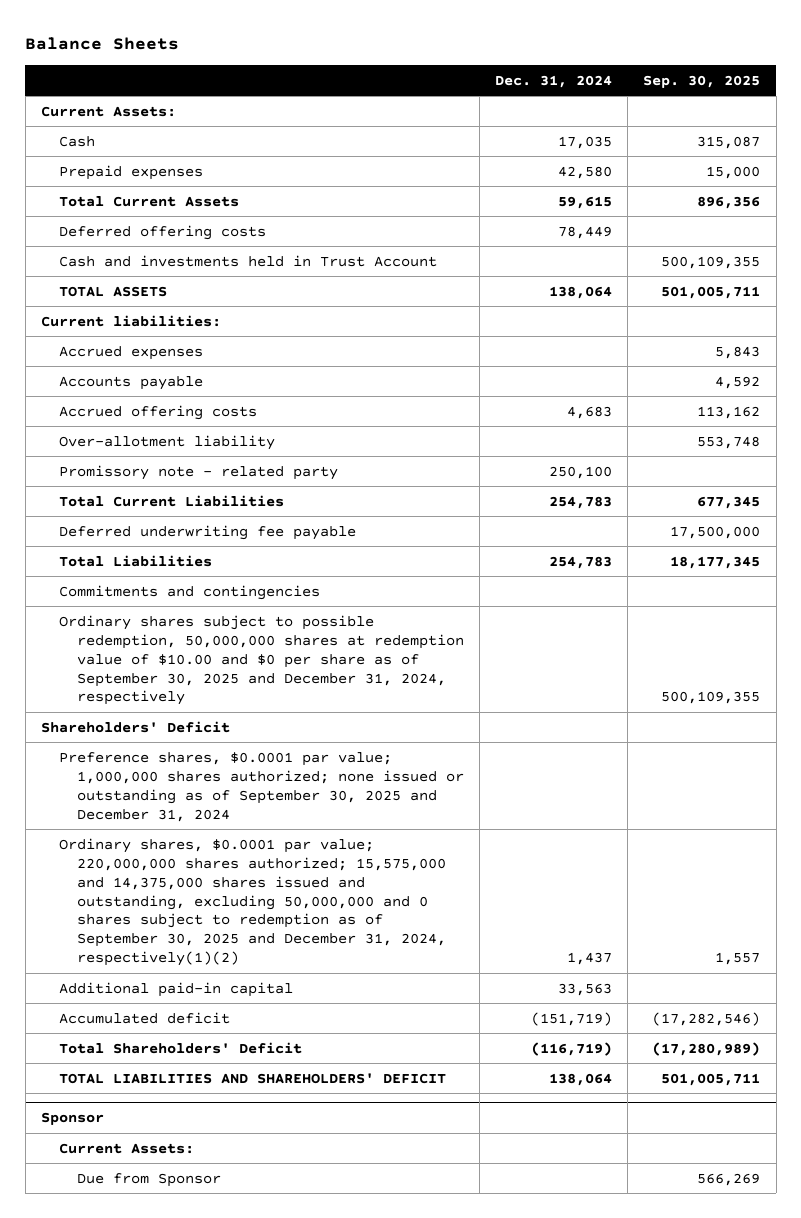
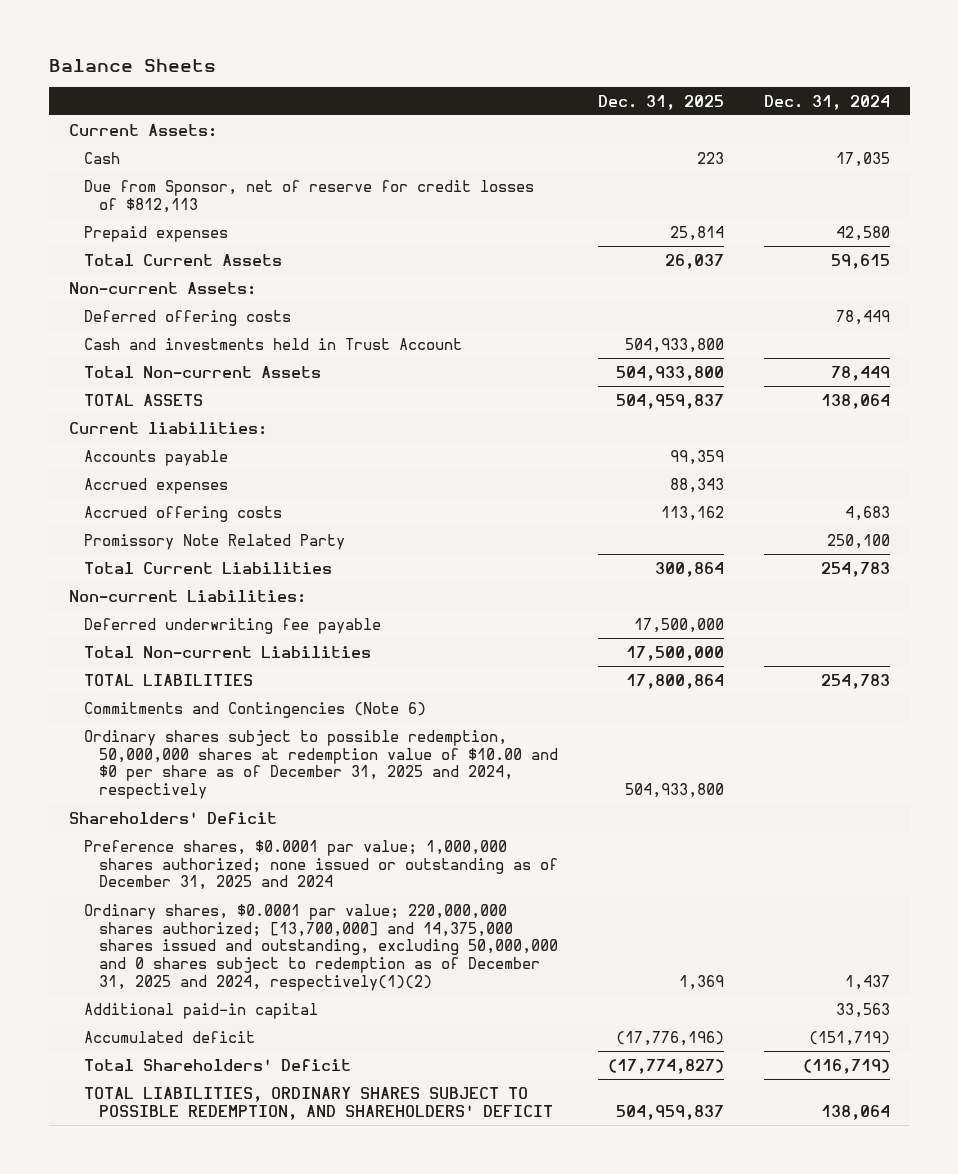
[643,74,761,88] Sep. 30, 2025 -> none
none -> [597,94,724,110] Dec. 31, 2025
none -> [83,179,534,213] Due from Sponsor, net of reserve for credit losses of $812,113
none -> [68,281,256,295] Non-current Assets:
none -> [83,365,321,378] Total Non-current Assets
[58,345,203,360] Accrued expenses -> [83,477,228,494] Accrued expenses
[58,434,275,450] Over-allotment liability -> none
[58,464,338,480] Promissory note - related party -> [83,533,345,550] Promissory Note Related Party
none -> [68,589,306,603] Non-current Liabilities:
none -> [83,645,371,658] Total Non-current Liabilities
[58,554,212,567] Total Liabilities -> [83,673,253,686] TOTAL LIABILITIES
[58,584,320,600] Commitments and contingencies -> [83,701,426,718] Commitments and Contingencies (Note 6)
[58,614,464,706] Ordinary shares subject to possible redemption, 50,000,000 shares at redemption value of $10.00 and $0 per share as of September 30, 2025 and December 31, 2024, respectively -> [83,729,558,800] Ordinary shares subject to possible redemption, 50,000,000 shares at redemption value of $10.00 and $0 per share as of December 31, 2025 and 2024, respectively
[58,751,464,822] Preference shares, $0.0001 par value; 1,000,000 shares authorized; none issued or outstanding as of September 30, 2025 and December 31, 2024 -> [83,839,558,891] Preference shares, $0.0001 par value; 1,000,000 shares authorized; none issued or outstanding as of December 31, 2025 and 2024
[58,837,446,967] Ordinary shares, $0.0001 par value; 220,000,000 shares authorized; 15,575,000 and 14,375,000 shares issued and outstanding, excluding 50,000,000 and 0 shares subject to redemption as of September 30, 2025 and December 31, 2024, respectively(1)(2) -> [83,903,558,992] Ordinary shares, $0.0001 par value; 220,000,000 shares authorized; [13,700,000] and 14,375,000 shares issued and outstanding, excluding 50,000,000 and 0 shares subject to redemption as of December 31, 2025 and 2024, respectively(1)(2)
[40,1112,104,1126] Sponsor -> none
[58,1142,194,1154] Current Assets: -> none
[76,1172,221,1187] Due from Sponsor -> none
[58,1072,446,1084] TOTAL LIABILITIES AND SHAREHOLDERS' DEFICIT -> [83,1086,553,1120] TOTAL LIABILITIES, ORDINARY SHARES SUBJECT TO POSSIBLE REDEMPTION, AND SHAREHOLDERS' DEFICIT

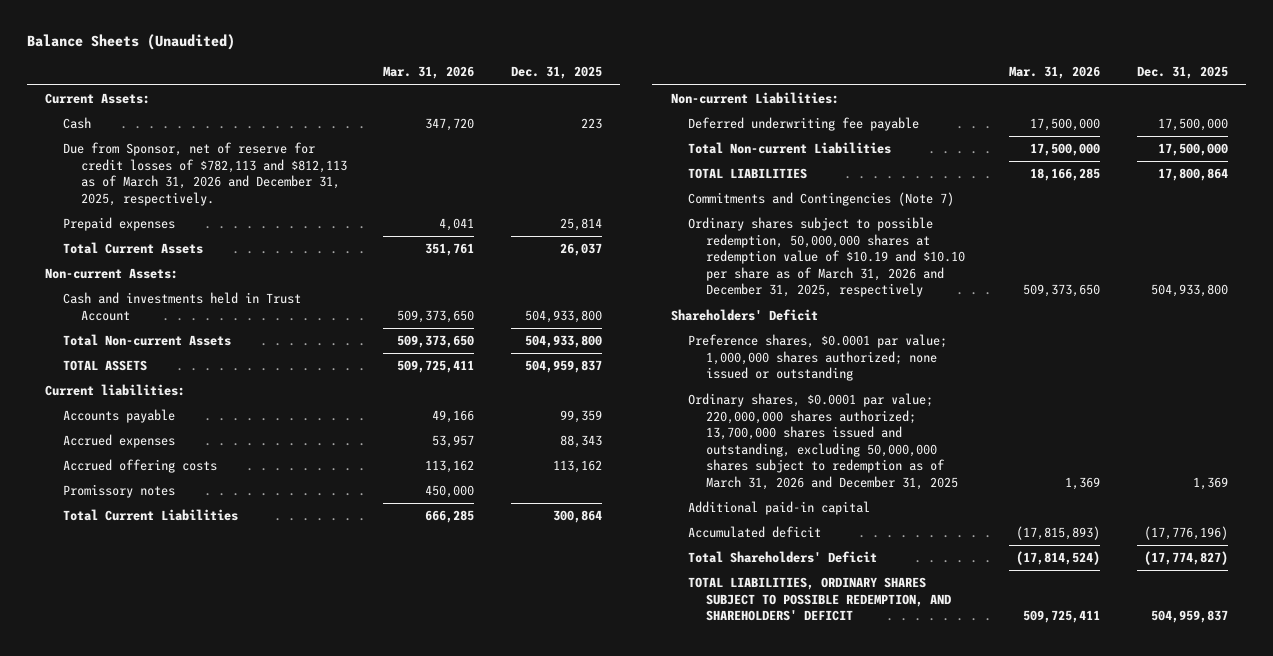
[48,58,216,72] Balance Sheets -> [26,34,235,51] Balance Sheets (Unaudited)
[763,94,890,110] Dec. 31, 2024 -> none
none -> [383,66,475,80] Mar. 31, 2026
[83,179,534,213] Due from Sponsor, net of reserve for credit losses of $812,113 -> [62,142,347,206] Due from Sponsor, net of reserve for credit losses of $782,113 and $812,113 as of March 31, 2026 and December 31, 2025, respectively.
[83,309,291,326] Deferred offering costs -> none
[83,533,345,550] Promissory Note Related Party -> none
none -> [62,484,175,499] Promissory notes
[83,701,426,718] Commitments and Contingencies (Note 6) -> [688,192,955,207] Commitments and Contingencies (Note 7)
[83,729,558,800] Ordinary shares subject to possible redemption, 50,000,000 shares at redemption value of $10.00 and $0 per share as of December 31, 2025 and 2024, respectively -> [688,217,966,298] Ordinary shares subject to possible redemption, 50,000,000 shares at redemption value of $10.19 and $10.10 per share as of March 31, 2026 and December 31, 2025, respectively
[83,839,558,891] Preference shares, $0.0001 par value; 1,000,000 shares authorized; none issued or outstanding as of December 31, 2025 and 2024 -> [688,334,948,382] Preference shares, $0.0001 par value; 1,000,000 shares authorized; none issued or outstanding
[83,903,558,992] Ordinary shares, $0.0001 par value; 220,000,000 shares authorized; [13,700,000] and 14,375,000 shares issued and outstanding, excluding 50,000,000 and 0 shares subject to redemption as of December 31, 2025 and 2024, respectively(1)(2) -> [688,393,959,491] Ordinary shares, $0.0001 par value; 220,000,000 shares authorized; 13,700,000 shares issued and outstanding, excluding 50,000,000 shares subject to redemption as of March 31, 2026 and December 31, 2025

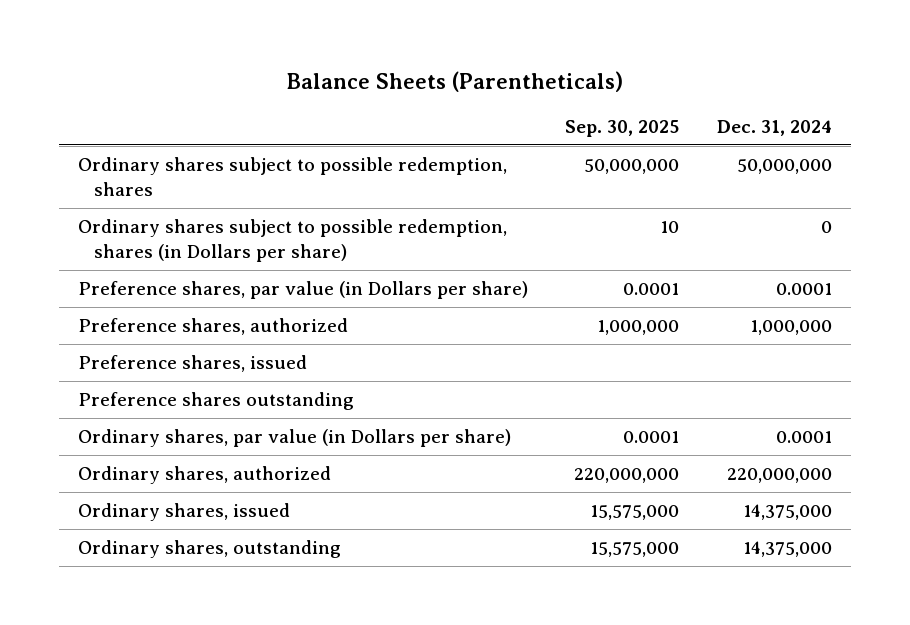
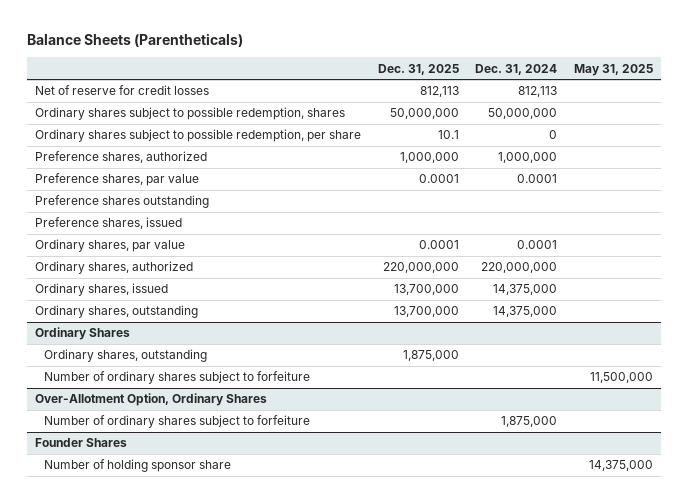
[565,120,680,138] Sep. 30, 2025 -> none
none -> [377,63,459,75] Dec. 31, 2025
none -> [573,63,653,76] May 31, 2025
none -> [35,85,210,96] Net of reserve for credit losses
[77,281,528,300] Preference shares, par value (in Dollars per share) -> none
[77,219,507,262] Ordinary shares subject to possible redemption, shares (in Dollars per share) -> [35,129,362,143] Ordinary shares subject to possible redemption, per share
none -> [35,173,200,187] Preference shares, par value
[77,355,307,373] Preference shares, issued -> [35,217,183,230] Preference shares, issued
[77,429,511,448] Ordinary shares, par value (in Dollars per share) -> [35,239,186,253] Ordinary shares, par value
none -> [35,327,131,341] Ordinary Shares
none -> [44,349,208,363] Ordinary shares, outstanding
none -> [44,371,311,385] Number of ordinary shares subject to forfeiture
none -> [35,393,268,407] Over-Allotment Option, Ordinary Shares
none -> [44,415,311,429] Number of ordinary shares subject to forfeiture
none -> [35,438,128,448] Founder Shares
none -> [44,459,232,473] Number of holding sponsor share

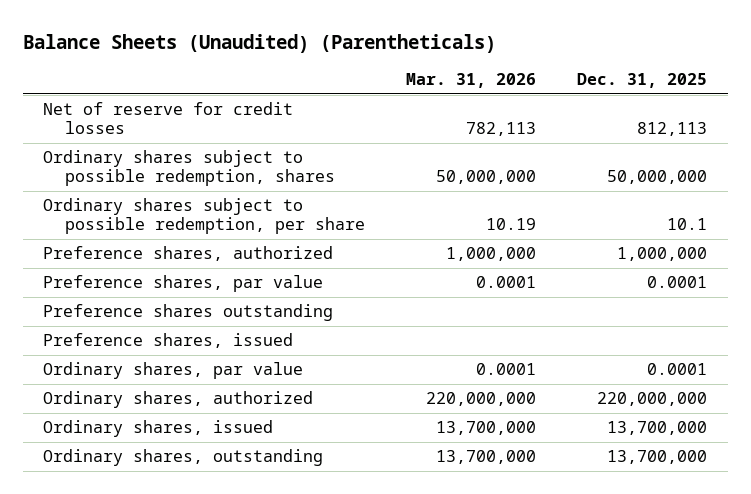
[26,33,243,48] Balance Sheets (Parentheticals) -> [22,33,496,53] Balance Sheets (Unaudited) (Parentheticals)
[475,63,558,75] Dec. 31, 2024 -> none
[573,63,653,76] May 31, 2025 -> none
none -> [406,73,537,89] Mar. 31, 2026
[35,327,131,341] Ordinary Shares -> none
[44,349,208,363] Ordinary shares, outstanding -> none
[44,371,311,385] Number of ordinary shares subject to forfeiture -> none
[35,393,268,407] Over-Allotment Option, Ordinary Shares -> none
[44,415,311,429] Number of ordinary shares subject to forfeiture -> none
[35,438,128,448] Founder Shares -> none
[44,459,232,473] Number of holding sponsor share -> none

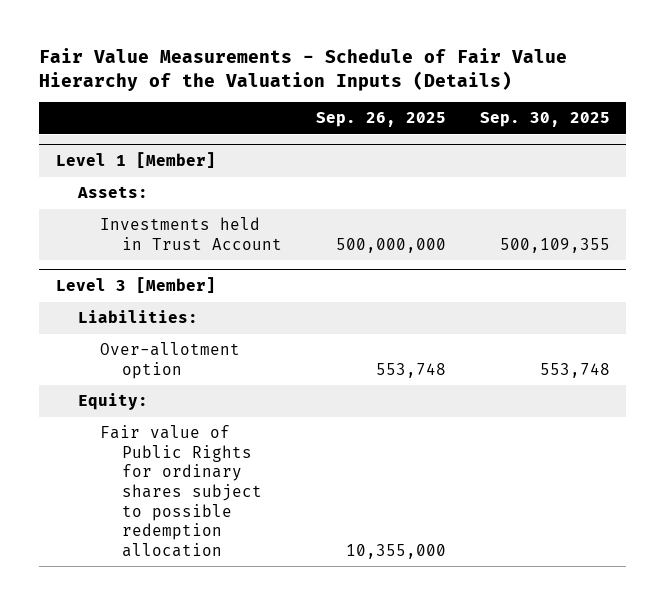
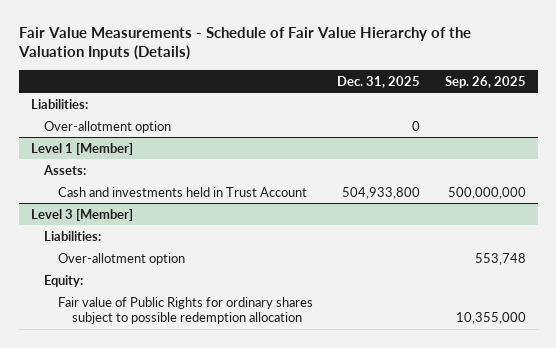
[479,112,610,128] Sep. 30, 2025 -> none
none -> [337,75,421,88] Dec. 31, 2025
none -> [30,98,88,109] Liabilities:
none -> [44,120,172,133] Over-allotment option
[100,217,283,250] Investments held in Trust Account -> [58,186,308,197] Cash and investments held in Trust Account

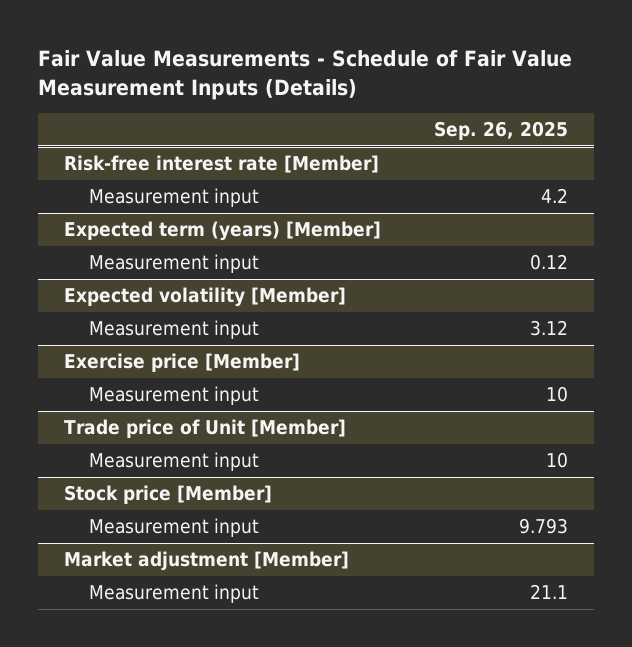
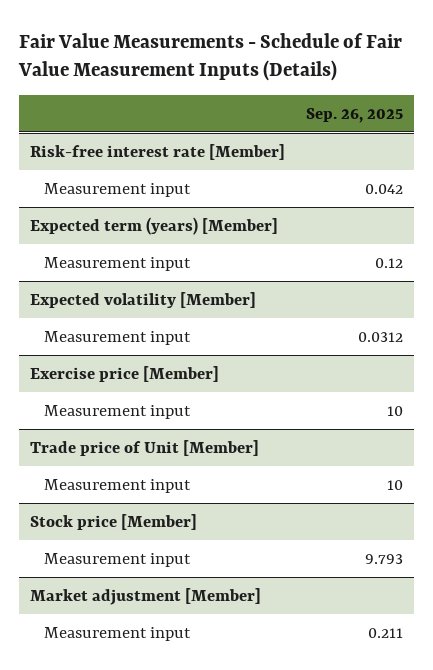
[540,188,568,204] 4.2 -> [365,183,404,194] 0.042
[529,320,568,337] 3.12 -> [358,331,404,342] 0.0312
[529,584,568,600] 21.1 -> [368,627,404,638] 0.211

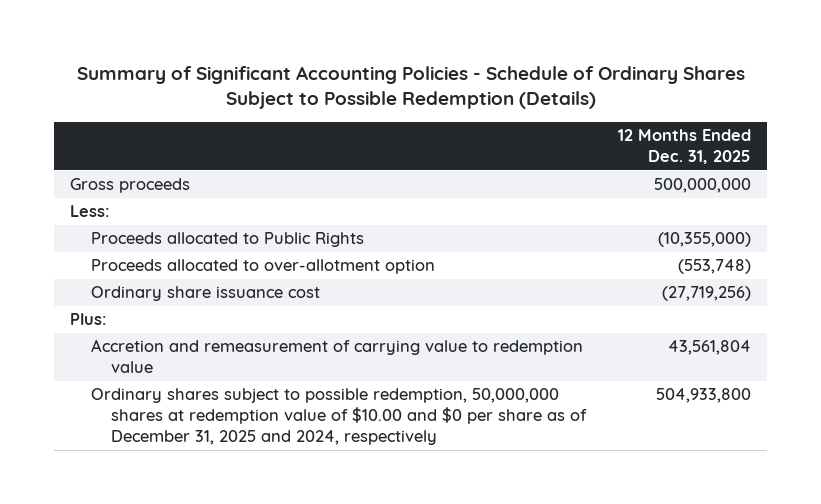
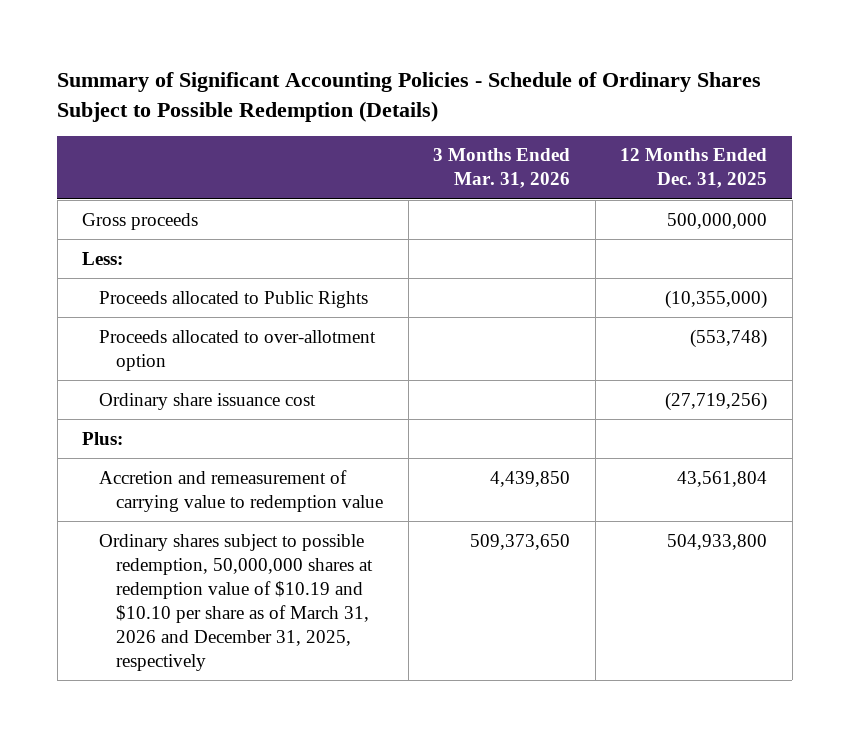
none -> [433,148,571,189] 3 Months Ended Mar. 31, 2026
[90,388,587,446] Ordinary shares subject to possible redemption, 50,000,000 shares at redemption value of $10.00 and $0 per share as of December 31, 2025 and 2024, respectively -> [99,533,374,671] Ordinary shares subject to possible redemption, 50,000,000 shares at redemption value of $10.19 and $10.10 per share as of March 31, 2026 and December 31, 2025, respectively

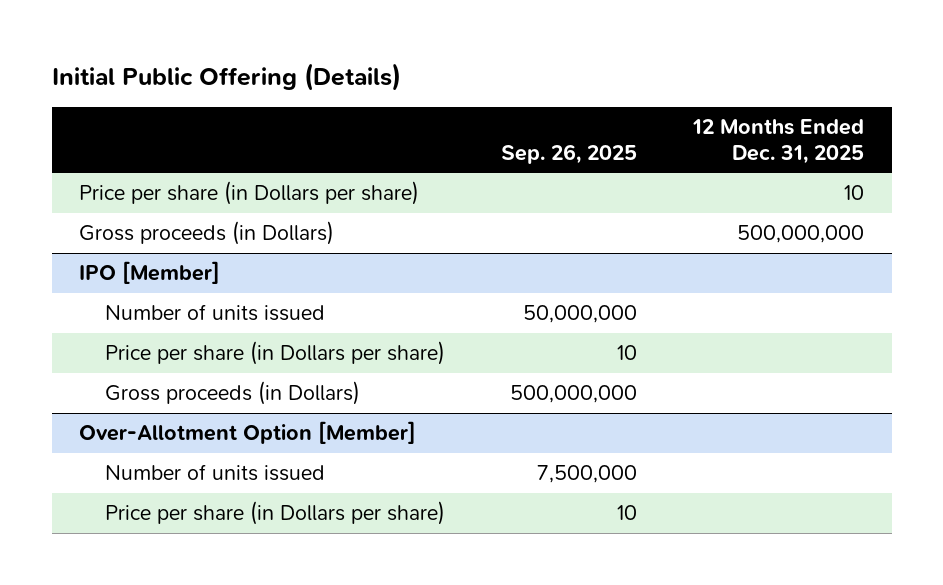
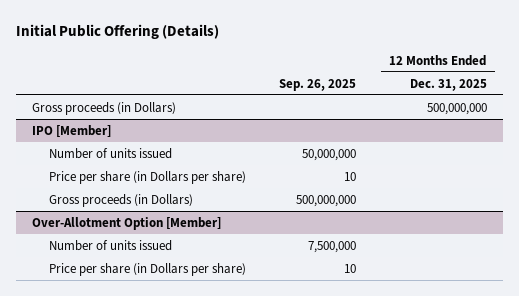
[79,181,420,206] Price per share (in Dollars per share) -> none

